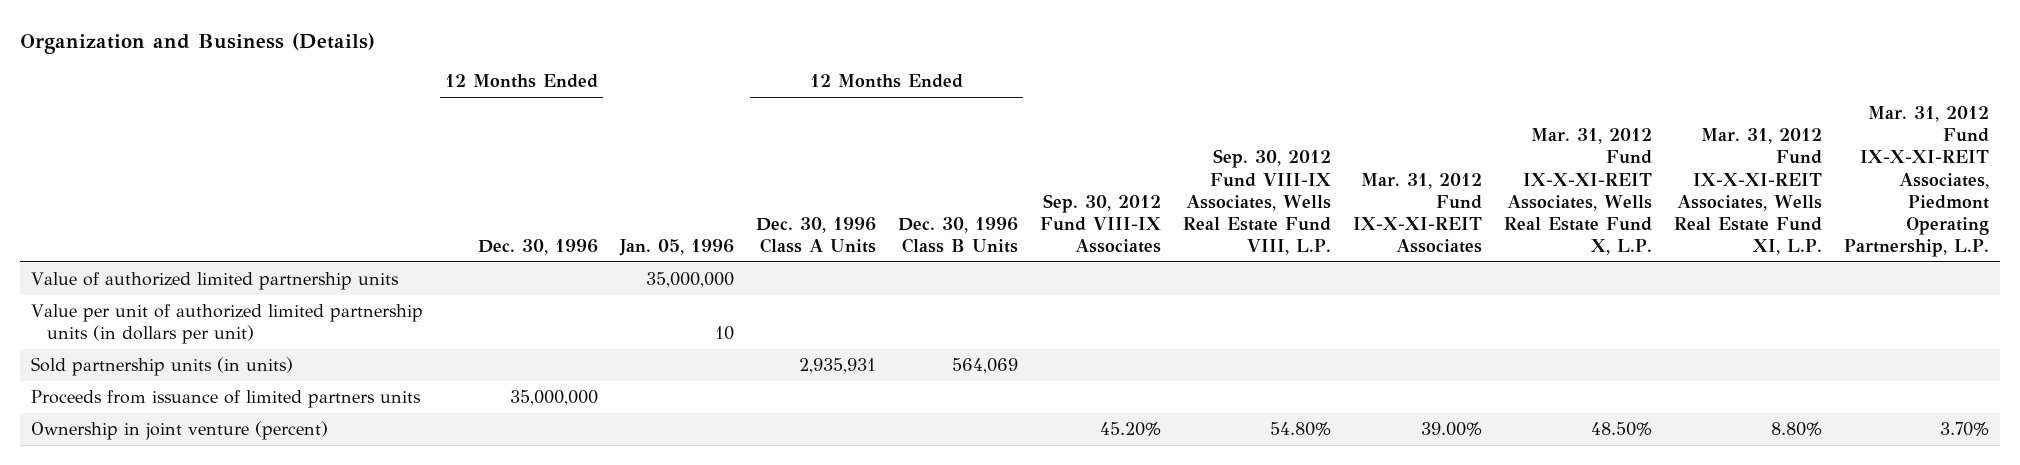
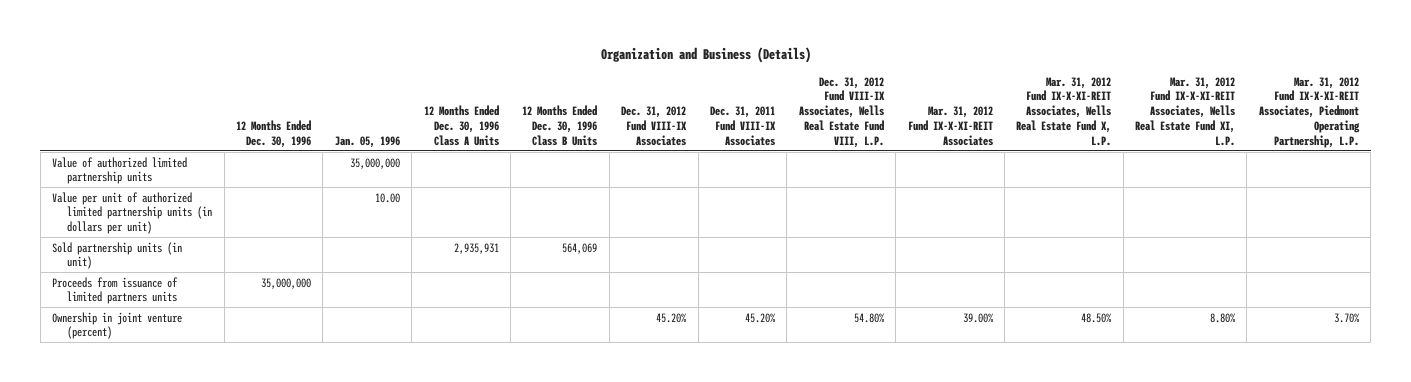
[1039,193,1161,253] Sep. 30, 2012 Fund VIII-IX Associates -> none
[1182,149,1331,255] Sep. 30, 2012 Fund VIII-IX Associates, Wells Real Estate Fund VIII, L.P. -> none
none -> [621,106,688,146] Dec. 31, 2012 Fund VIII-IX Associates
none -> [709,106,776,146] Dec. 31, 2011 Fund VIII-IX Associates
none -> [798,76,885,148] Dec. 31, 2012 Fund VIII-IX Associates, Wells Real Estate Fund VIII, L.P.
[714,326,734,341] 10 -> [374,192,400,203] 10.00
[31,357,294,377] Sold partnership units (in units) -> [52,241,183,270] Sold partnership units (in unit)

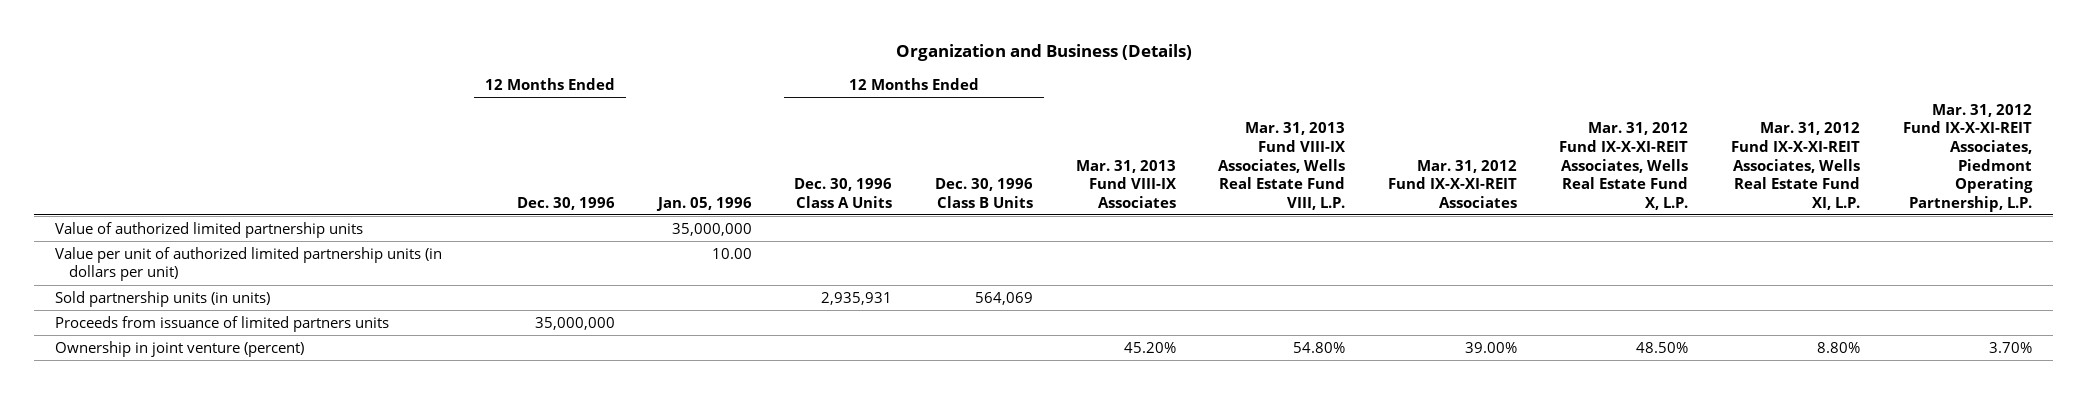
[621,106,688,146] Dec. 31, 2012 Fund VIII-IX Associates -> none
[709,106,776,146] Dec. 31, 2011 Fund VIII-IX Associates -> none
[798,76,885,148] Dec. 31, 2012 Fund VIII-IX Associates, Wells Real Estate Fund VIII, L.P. -> none
none -> [1075,159,1176,208] Mar. 31, 2013 Fund VIII-IX Associates
none -> [1218,122,1346,210] Mar. 31, 2013 Fund VIII-IX Associates, Wells Real Estate Fund VIII, L.P.
[52,241,183,270] Sold partnership units (in unit) -> [55,290,271,307] Sold partnership units (in units)

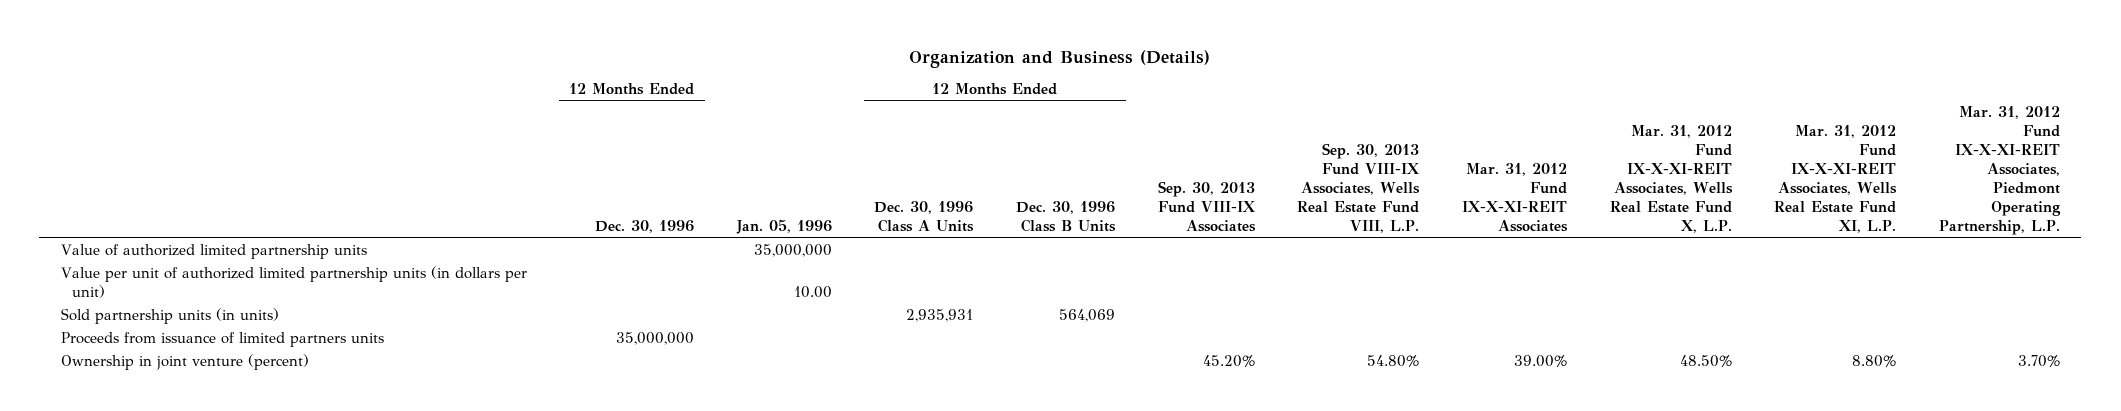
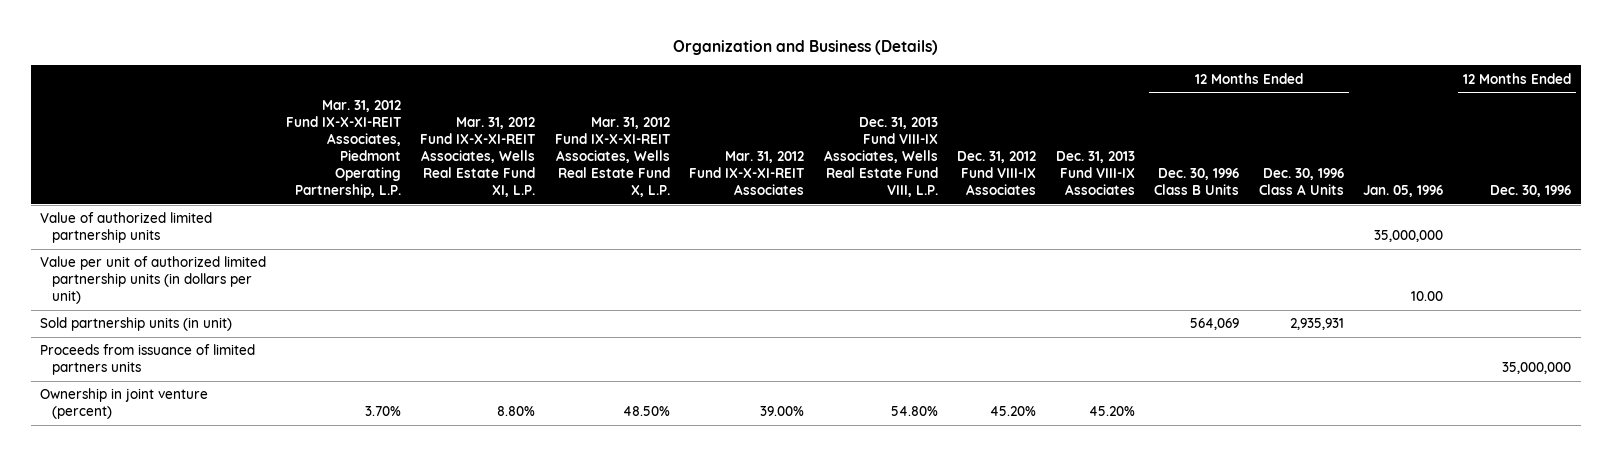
[1157,181,1256,232] Sep. 30, 2013 Fund VIII-IX Associates -> none
[1297,143,1421,233] Sep. 30, 2013 Fund VIII-IX Associates, Wells Real Estate Fund VIII, L.P. -> none
none -> [823,117,938,198] Dec. 31, 2013 Fund VIII-IX Associates, Wells Real Estate Fund VIII, L.P.
none -> [957,151,1037,196] Dec. 31, 2012 Fund VIII-IX Associates
none -> [1055,151,1135,196] Dec. 31, 2013 Fund VIII-IX Associates
[60,307,279,324] Sold partnership units (in units) -> [40,317,233,332] Sold partnership units (in unit)

